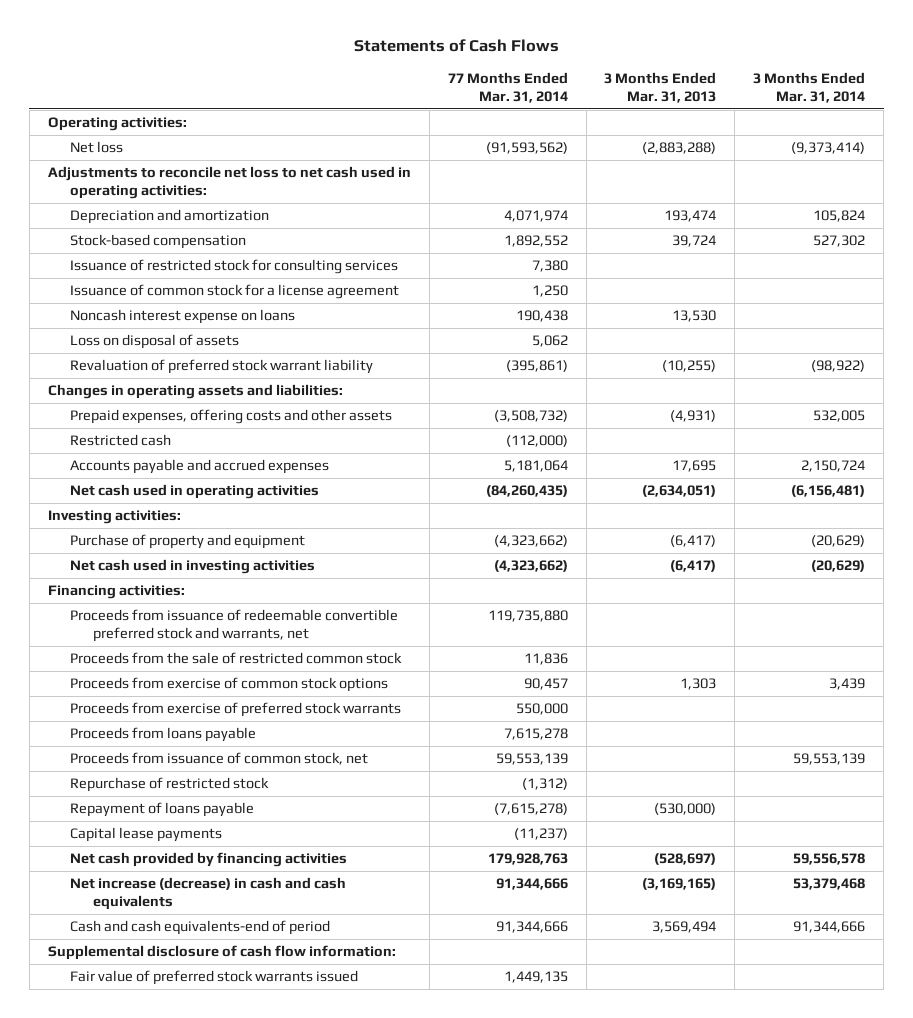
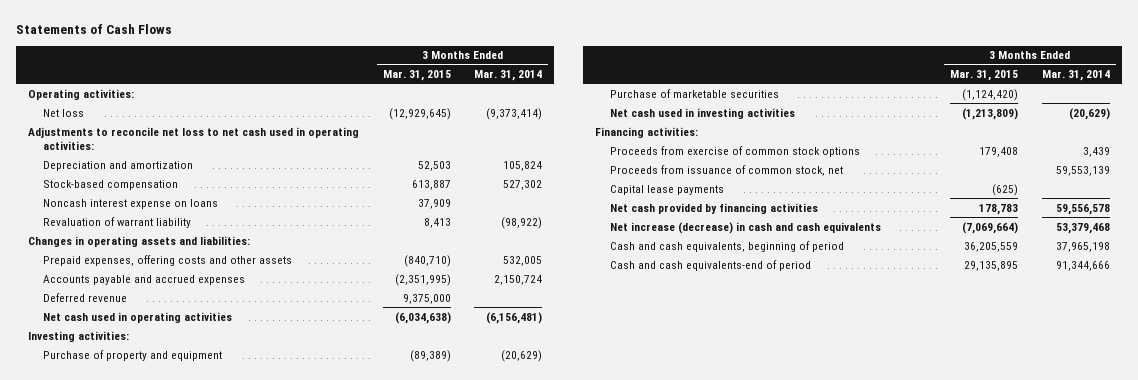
[447,71,568,104] 77 Months Ended Mar. 31, 2014 -> none
[604,71,717,104] 3 Months Ended Mar. 31, 2013 -> none
none -> [382,70,451,82] Mar. 31, 2015
[70,258,399,274] Issuance of restricted stock for consulting services -> none
[70,283,400,299] Issuance of common stock for a license agreement -> none
[70,333,240,349] Loss on disposal of assets -> none
[70,358,374,374] Revaluation of preferred stock warrant liability -> [42,216,191,228] Revaluation of warrant liability
[70,433,172,446] Restricted cash -> none
none -> [42,292,127,302] Deferred revenue
none -> [610,88,780,98] Purchase of marketable securities
[70,608,399,643] Proceeds from issuance of redeemable convertible preferred stock and warrants, net -> none
[70,651,403,664] Proceeds from the sale of restricted common stock -> none
[70,701,402,717] Proceeds from exercise of preferred stock warrants -> none
[70,726,257,742] Proceeds from loans payable -> none
[70,776,270,792] Repurchase of restricted stock -> none
[70,801,255,817] Repayment of loans payable -> none
none -> [610,240,845,252] Cash and cash equivalents, beginning of period
[47,944,396,960] Supplemental disclosure of cash flow information: -> none
[70,969,359,985] Fair value of preferred stock warrants issued -> none

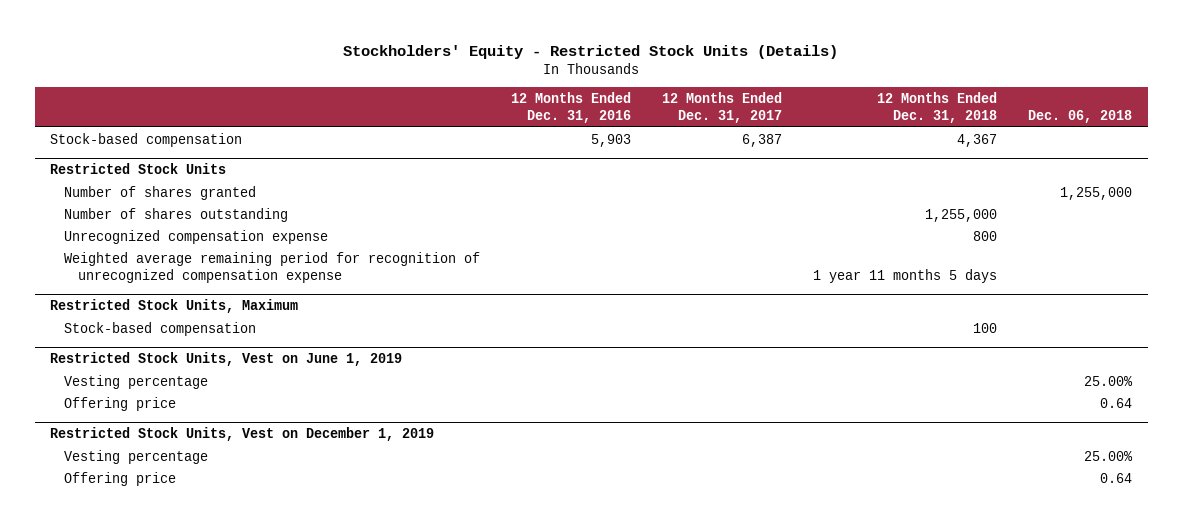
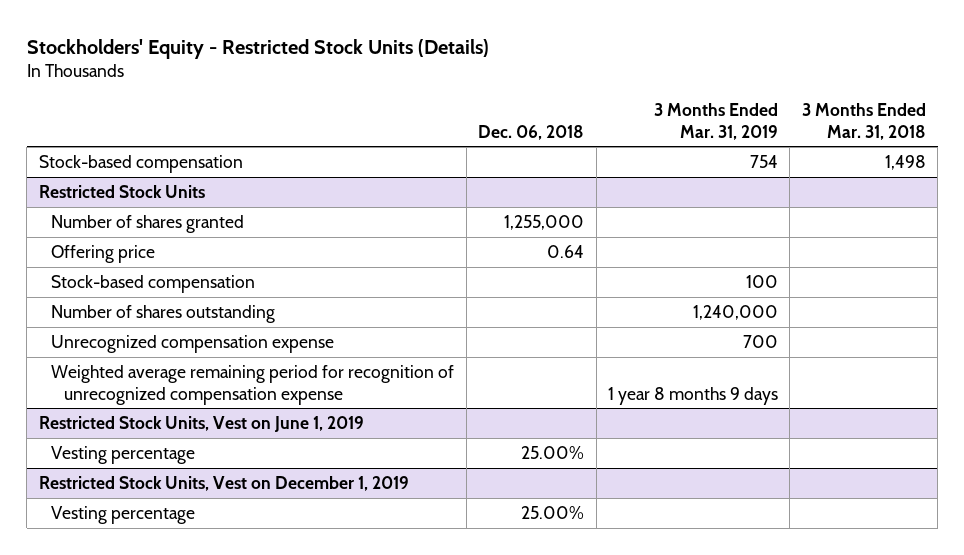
[511,91,632,123] 12 Months Ended Dec. 31, 2016 -> none
[662,91,783,123] 12 Months Ended Dec. 31, 2017 -> none
[877,91,998,123] 12 Months Ended Dec. 31, 2018 -> none
none -> [653,102,778,140] 3 Months Ended Mar. 31, 2019
none -> [801,102,926,140] 3 Months Ended Mar. 31, 2018
none -> [51,244,156,263] Offering price
none -> [51,274,256,293] Stock-based compensation
[50,299,299,314] Restricted Stock Units, Maximum -> none
[64,321,257,336] Stock-based compensation -> none
[64,396,177,411] Offering price -> none
[64,471,177,486] Offering price -> none

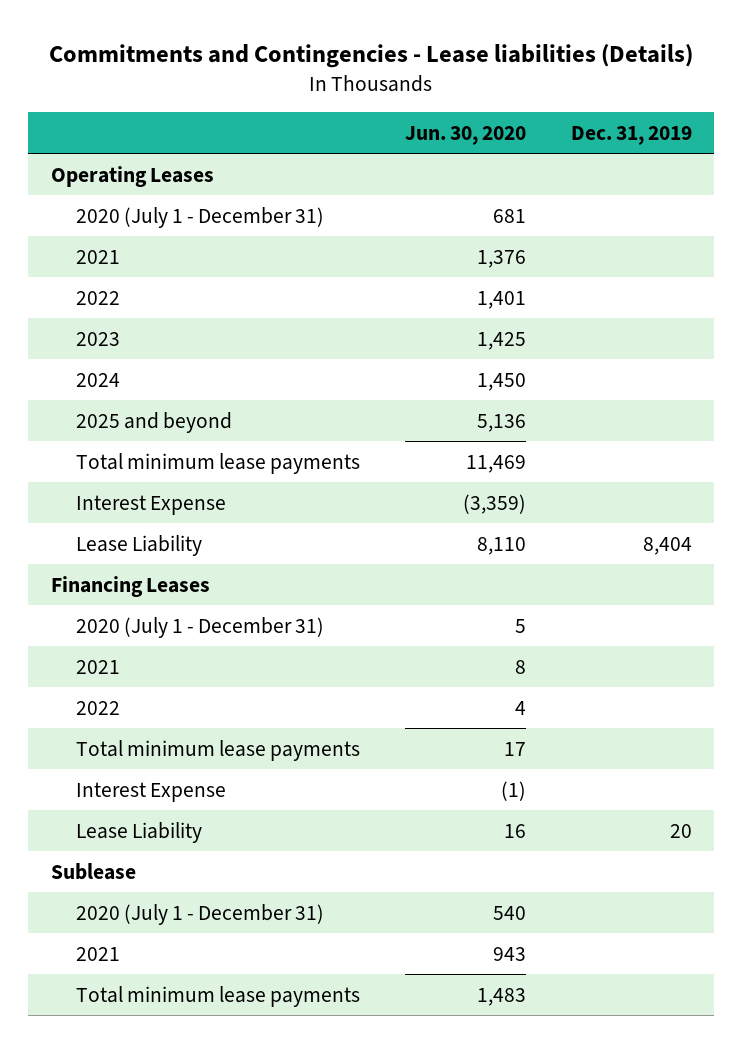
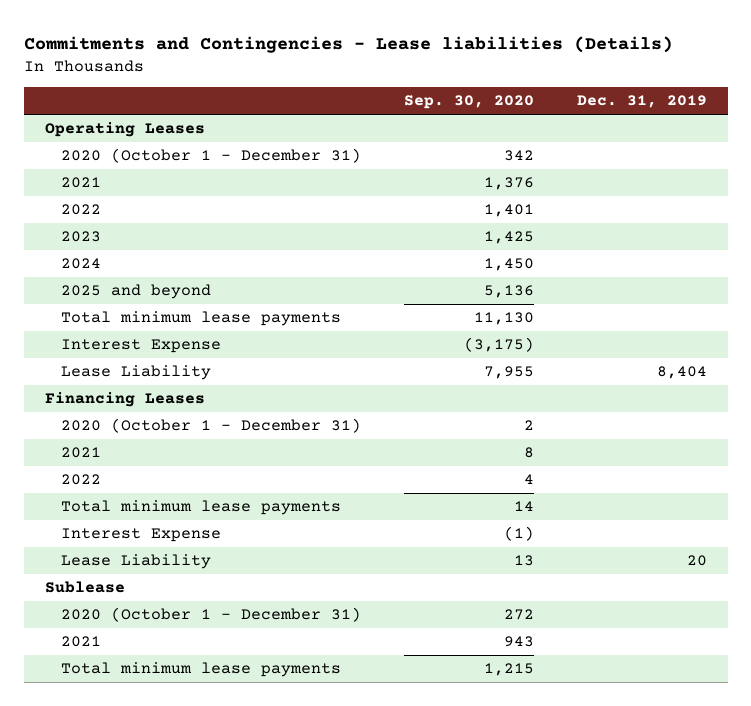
[405,125,527,145] Jun. 30, 2020 -> none
none -> [403,95,534,110] Sep. 30, 2020
[76,206,325,228] 2020 (July 1 - December 31) -> [61,148,362,164] 2020 (October 1 - December 31)
[76,616,325,638] 2020 (July 1 - December 31) -> [61,418,362,434] 2020 (October 1 - December 31)
[76,903,325,925] 2020 (July 1 - December 31) -> [61,607,362,623] 2020 (October 1 - December 31)

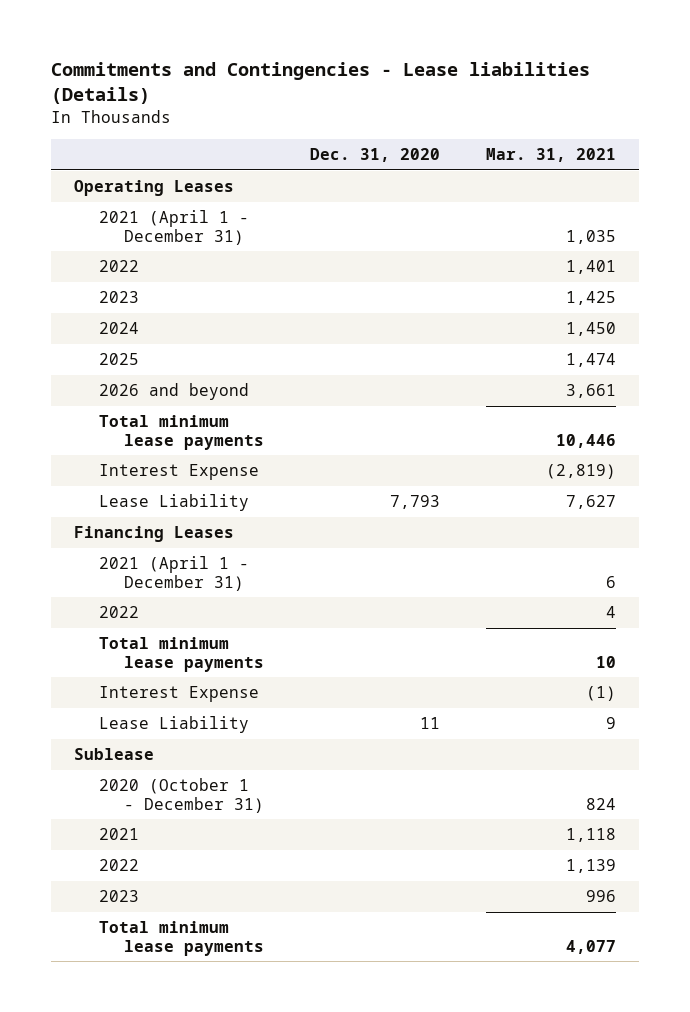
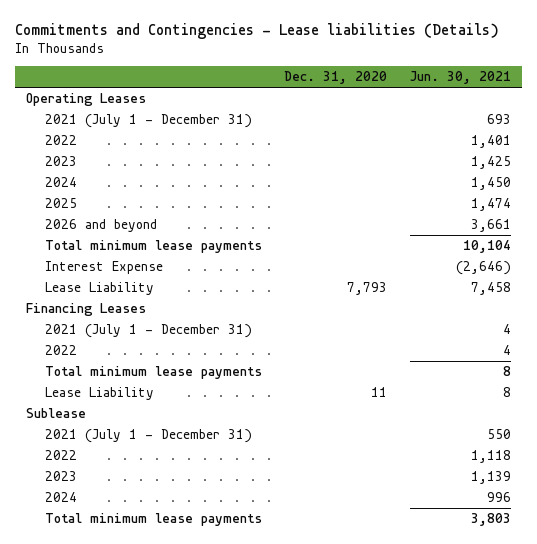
[485,148,616,163] Mar. 31, 2021 -> none
none -> [409,71,511,85] Jun. 30, 2021
[99,210,250,245] 2021 (April 1 - December 31) -> [44,114,252,129] 2021 (July 1 - December 31)
[99,556,250,591] 2021 (April 1 - December 31) -> [44,324,252,339] 2021 (July 1 - December 31)
[99,686,260,703] Interest Expense -> none
[99,828,140,841] 2021 -> none
[99,778,264,813] 2020 (October 1 - December 31) -> [44,429,252,444] 2021 (July 1 - December 31)
none -> [44,492,77,503] 2024

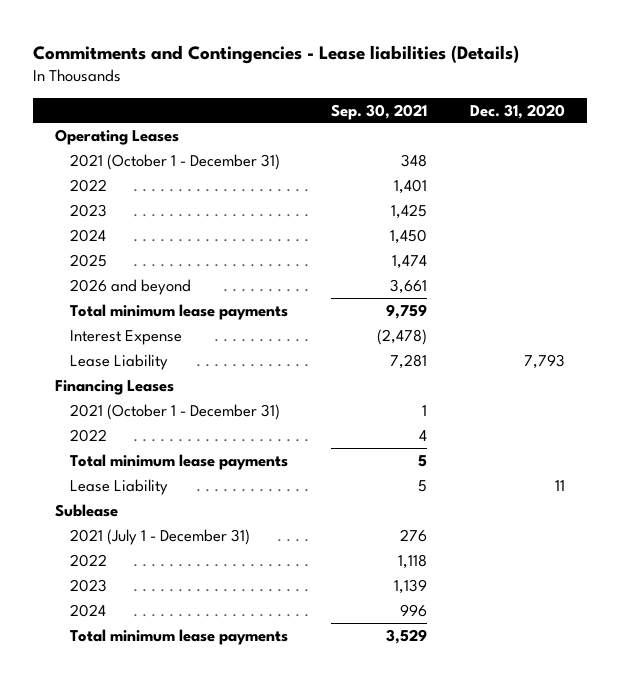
[409,71,511,85] Jun. 30, 2021 -> none
none -> [330,103,427,120] Sep. 30, 2021
[44,114,252,129] 2021 (July 1 - December 31) -> [69,153,280,170] 2021 (October 1 - December 31)
[44,324,252,339] 2021 (July 1 - December 31) -> [69,403,280,420] 2021 (October 1 - December 31)

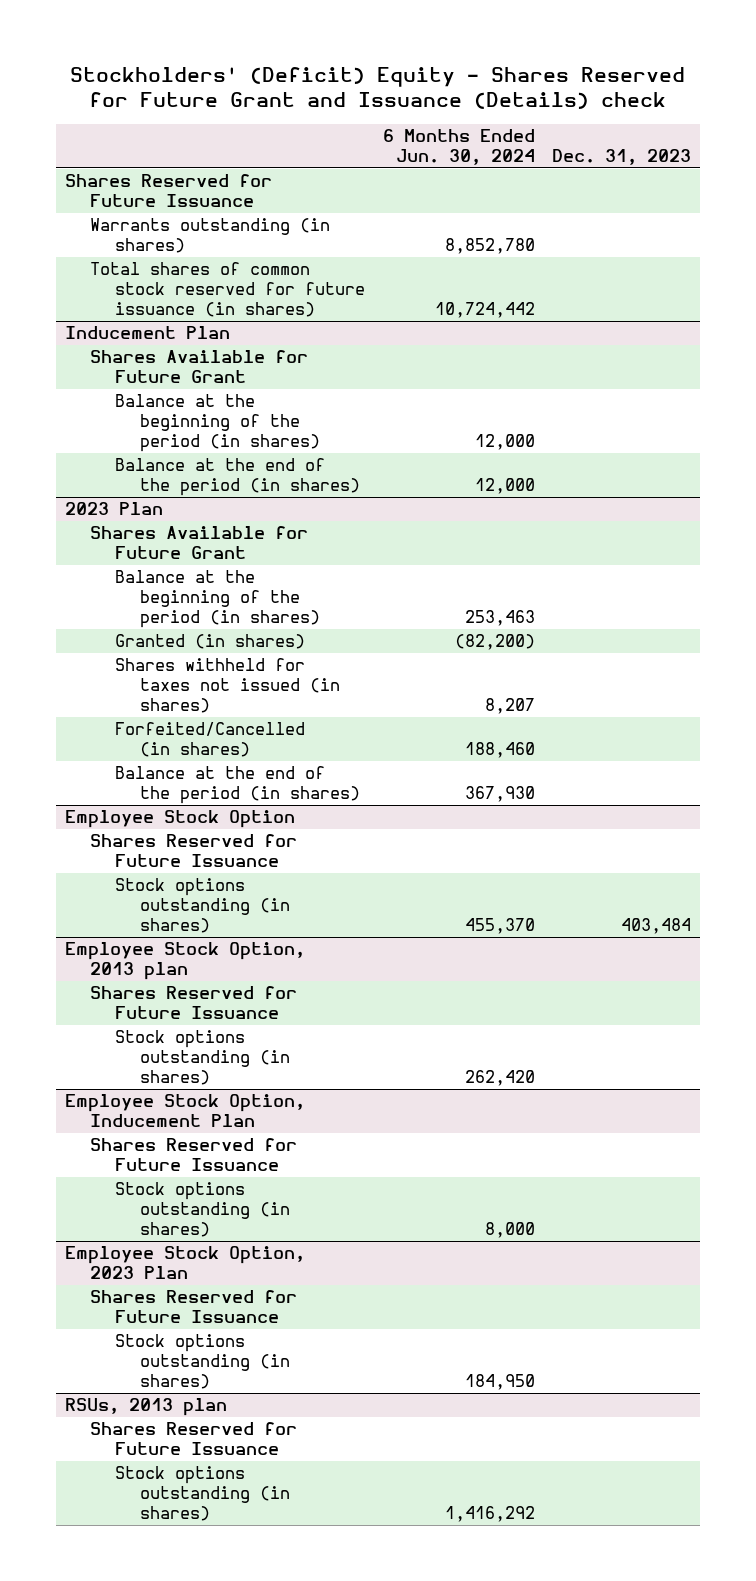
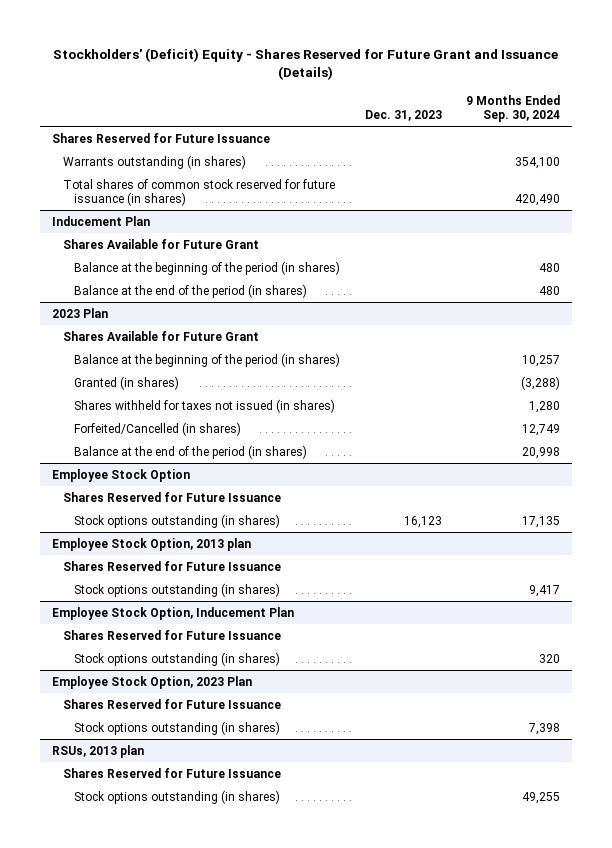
[70,66,686,110] Stockholders' (Deficit) Equity - Shares Reserved for Future Grant and Issuance (Details) check -> [53,47,559,81] Stockholders' (Deficit) Equity - Shares Reserved for Future Grant and Issuance (Details)
[382,129,535,166] 6 Months Ended Jun. 30, 2024 -> none
none -> [466,94,561,123] 9 Months Ended Sep. 30, 2024
[621,917,692,934] 403,484 -> [403,515,442,528] 16,123

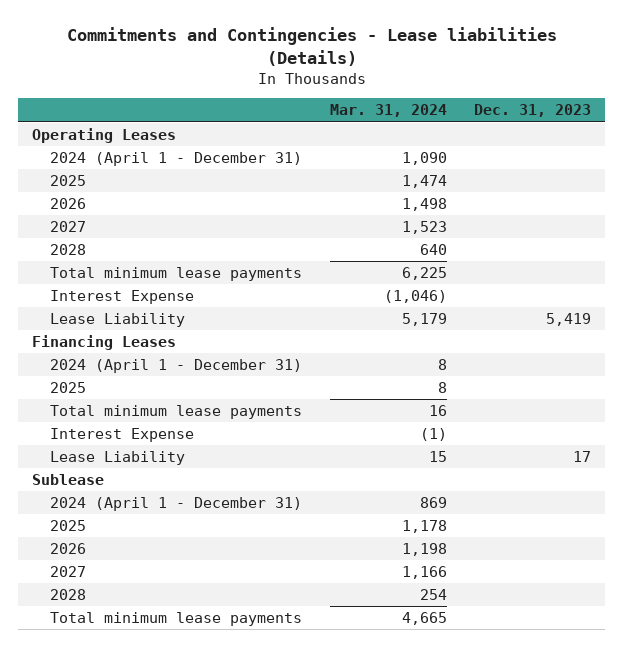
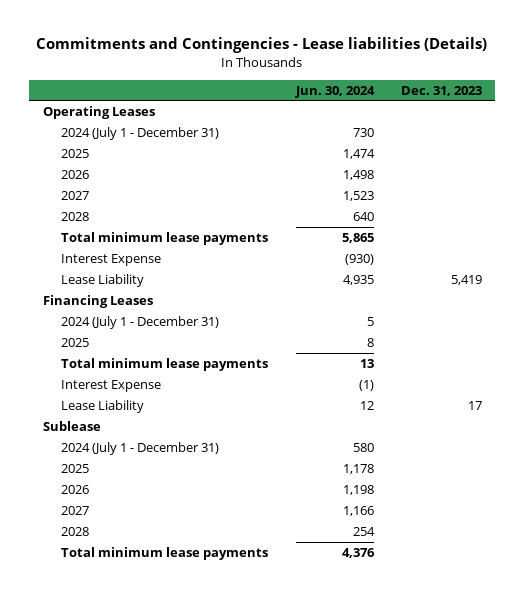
[329,104,447,118] Mar. 31, 2024 -> none
none -> [294,85,375,98] Jun. 30, 2024
[50,152,303,167] 2024 (April 1 - December 31) -> [61,126,220,140] 2024 (July 1 - December 31)
[50,359,303,374] 2024 (April 1 - December 31) -> [61,315,220,329] 2024 (July 1 - December 31)
[50,497,303,512] 2024 (April 1 - December 31) -> [61,441,220,455] 2024 (July 1 - December 31)

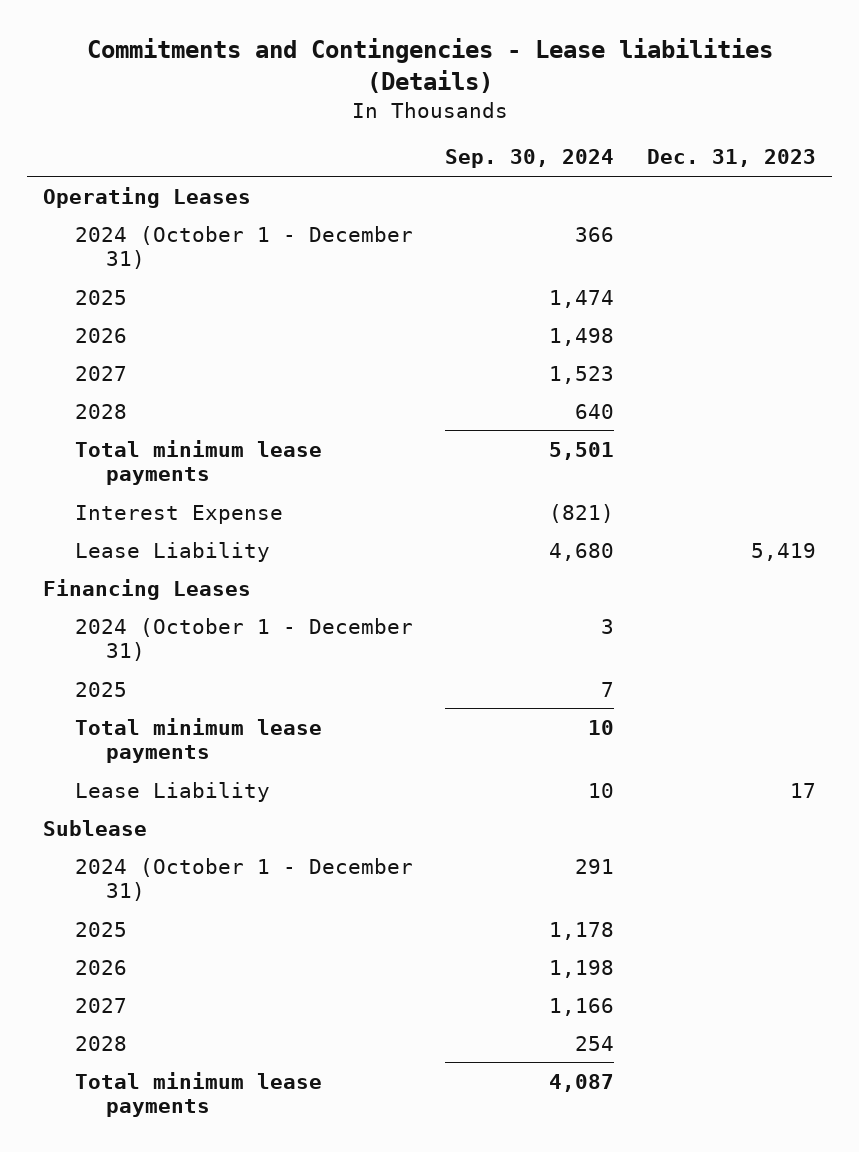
[294,85,375,98] Jun. 30, 2024 -> none
none -> [445,149,615,169] Sep. 30, 2024
[61,126,220,140] 2024 (July 1 - December 31) -> [74,225,413,270] 2024 (October 1 - December 31)
[61,315,220,329] 2024 (July 1 - December 31) -> [74,617,413,662] 2024 (October 1 - December 31)
[61,379,162,392] Interest Expense -> none
[61,441,220,455] 2024 (July 1 - December 31) -> [74,857,413,902] 2024 (October 1 - December 31)

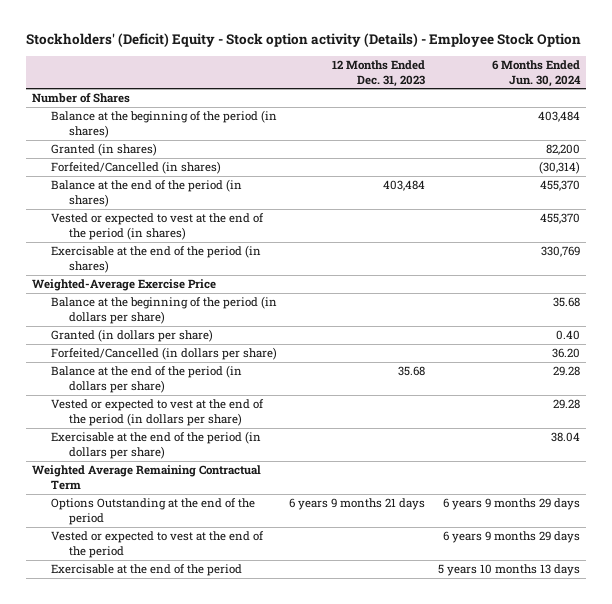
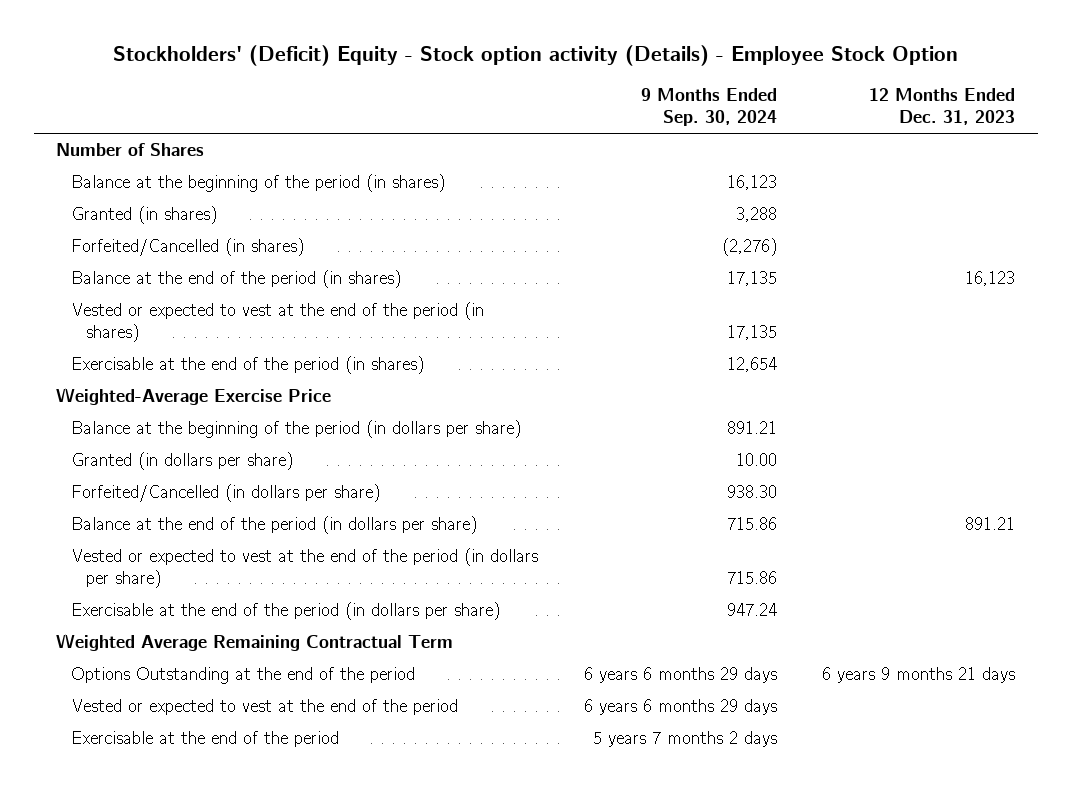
[491,59,581,87] 6 Months Ended Jun. 30, 2024 -> none
none -> [640,88,777,127] 9 Months Ended Sep. 30, 2024
[383,180,426,192] 403,484 -> [965,271,1016,287] 16,123
[398,366,426,377] 35.68 -> [965,517,1016,531] 891.21

